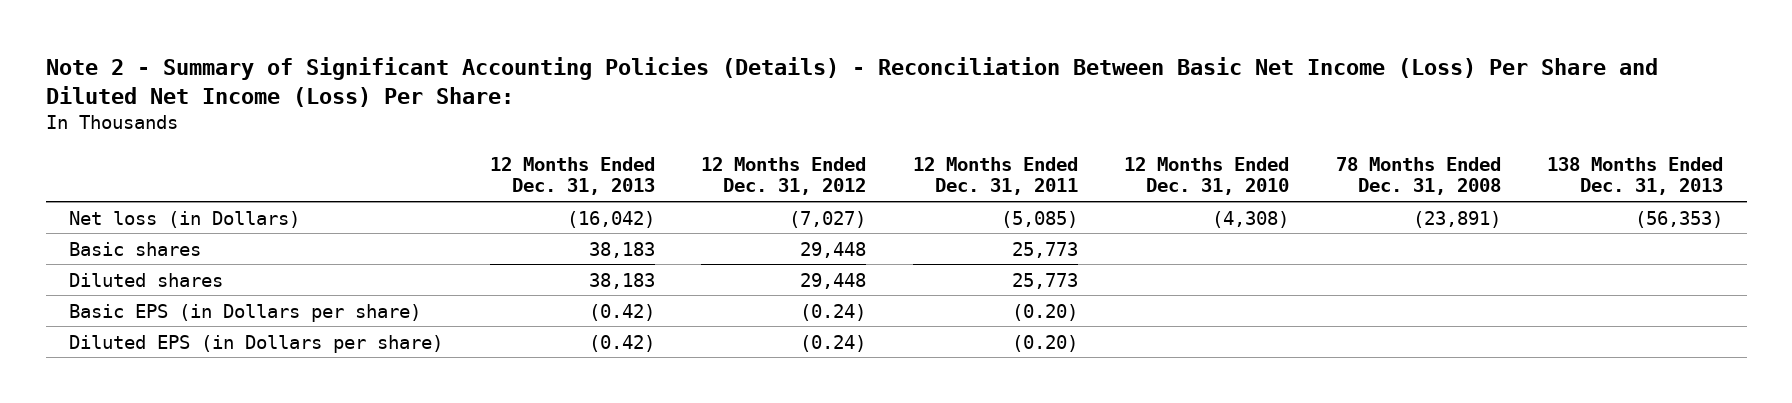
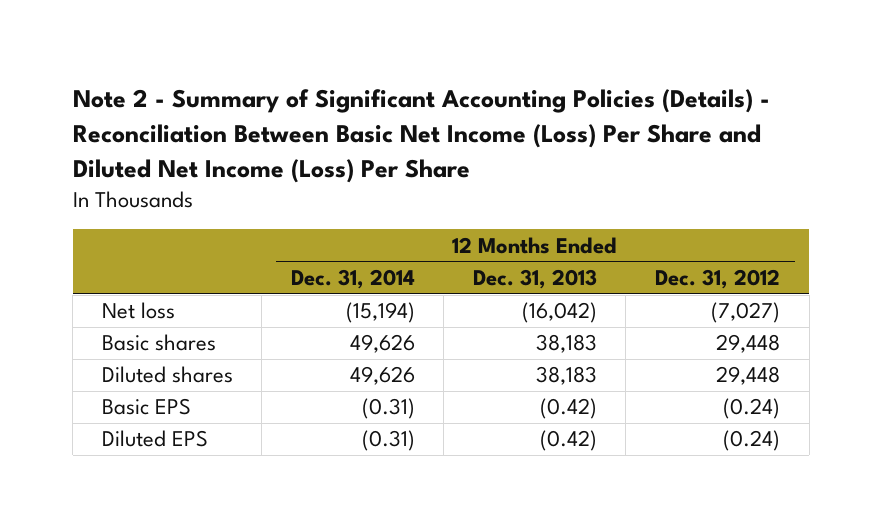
[45,56,1658,107] Note 2 - Summary of Significant Accounting Policies (Details) - Reconciliation Between Basic Net Income (Loss) Per Share and Diluted Net Income (Loss) Per Share: -> [72,89,770,183] Note 2 - Summary of Significant Accounting Policies (Details) - Reconciliation Between Basic Net Income (Loss) Per Share and Diluted Net Income (Loss) Per Share
[912,156,1078,196] 12 Months Ended Dec. 31, 2011 -> none
[1124,156,1290,196] 12 Months Ended Dec. 31, 2010 -> none
[1335,156,1501,196] 78 Months Ended Dec. 31, 2008 -> none
[1547,156,1724,196] 138 Months Ended Dec. 31, 2013 -> none
none -> [290,268,415,289] Dec. 31, 2014
[69,210,301,228] Net loss (in Dollars) -> [101,302,175,320] Net loss
[69,303,422,322] Basic EPS (in Dollars per share) -> [101,398,191,416] Basic EPS
[69,334,444,353] Diluted EPS (in Dollars per share) -> [101,430,208,448] Diluted EPS

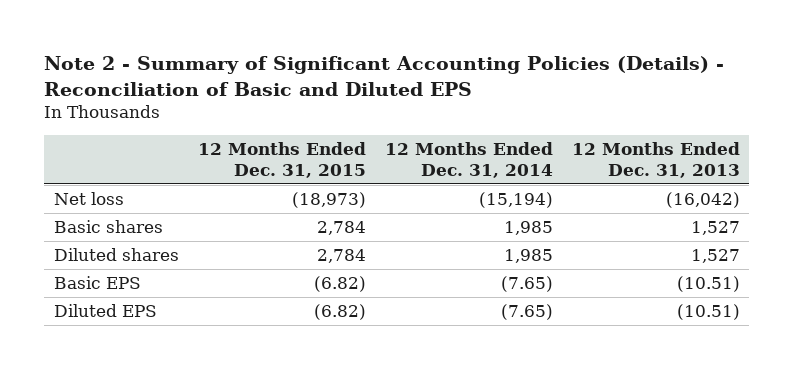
[72,89,770,183] Note 2 - Summary of Significant Accounting Policies (Details) - Reconciliation Between Basic Net Income (Loss) Per Share and Diluted Net Income (Loss) Per Share -> [44,56,725,96] Note 2 - Summary of Significant Accounting Policies (Details) - Reconciliation of Basic and Diluted EPS
[655,268,781,289] Dec. 31, 2012 -> none
none -> [197,141,366,179] 12 Months Ended Dec. 31, 2015
[349,334,415,354] 49,626 -> [503,221,553,236] 1,985
[535,334,597,354] 38,183 -> [690,221,740,236] 1,527
[349,366,415,386] 49,626 -> [503,249,553,264] 1,985
[535,366,597,386] 38,183 -> [690,249,740,264] 1,527
[361,398,415,420] (0.31) -> [500,276,553,293] (7.65)
[539,398,597,420] (0.42) -> [676,276,740,293] (10.51)
[361,430,415,452] (0.31) -> [500,304,553,321] (7.65)
[539,430,597,452] (0.42) -> [676,304,740,321] (10.51)

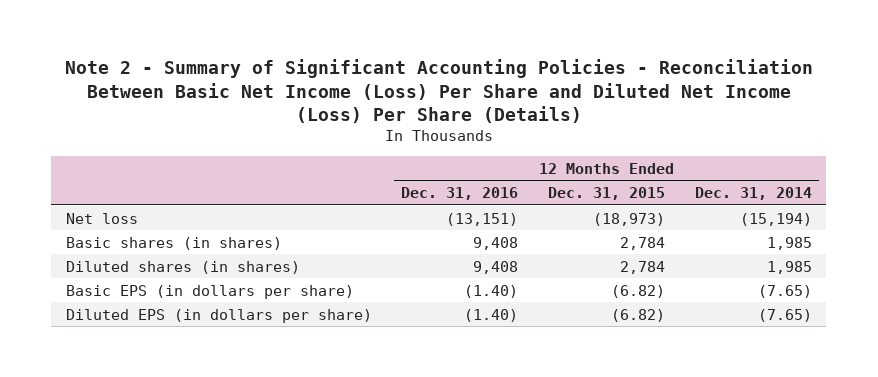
[44,56,725,96] Note 2 - Summary of Significant Accounting Policies (Details) - Reconciliation of Basic and Diluted EPS -> [64,59,813,124] Note 2 - Summary of Significant Accounting Policies - Reconciliation Between Basic Net Income (Loss) Per Share and Diluted Net Income (Loss) Per Share (Details)
[571,141,740,179] 12 Months Ended Dec. 31, 2013 -> none
none -> [401,187,519,201] Dec. 31, 2016
[53,220,163,234] Basic shares -> [65,236,282,250] Basic shares (in shares)
[53,248,179,262] Diluted shares -> [65,260,300,274] Diluted shares (in shares)
[53,276,141,290] Basic EPS -> [65,284,354,299] Basic EPS (in dollars per share)
[53,304,157,318] Diluted EPS -> [65,308,372,323] Diluted EPS (in dollars per share)

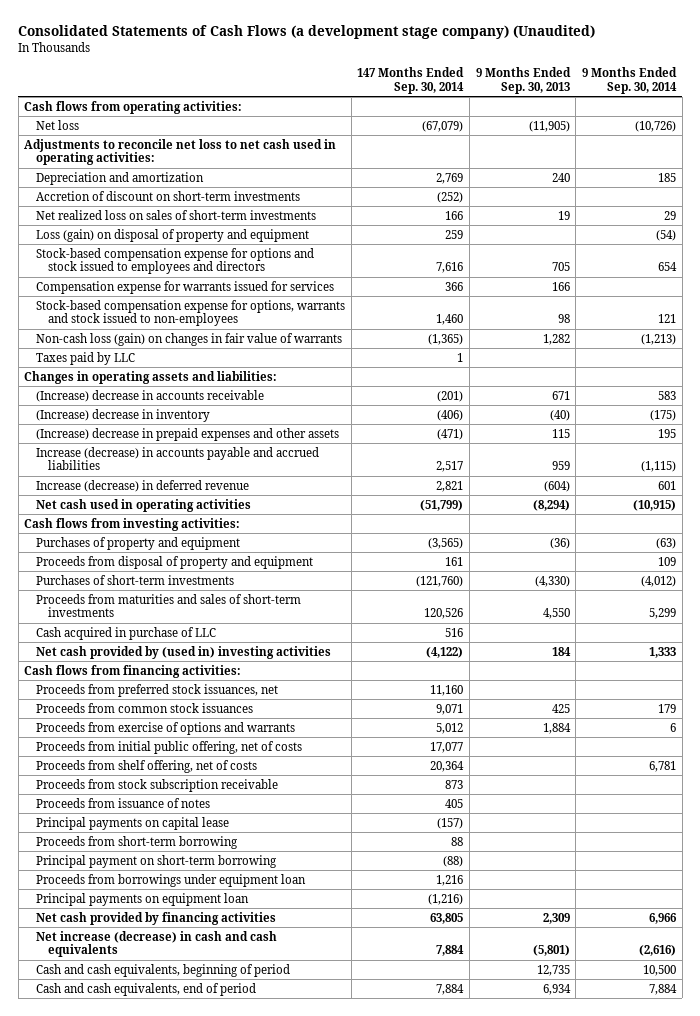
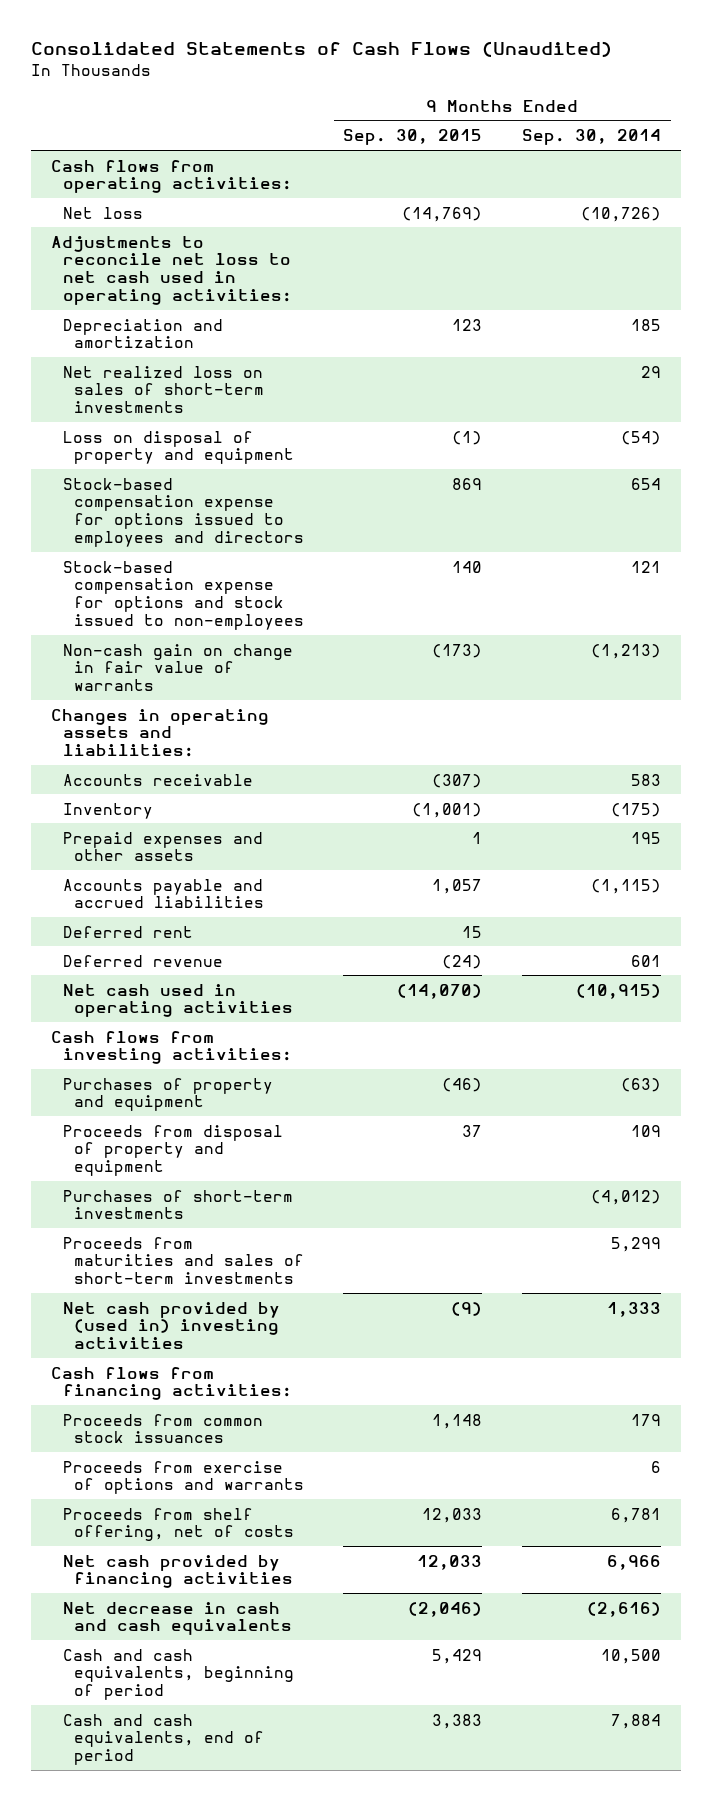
[18,25,596,40] Consolidated Statements of Cash Flows (a development stage company) (Unaudited) -> [31,41,613,58] Consolidated Statements of Cash Flows (Unaudited)
[357,67,465,95] 147 Months Ended Sep. 30, 2014 -> none
[475,67,571,95] 9 Months Ended Sep. 30, 2013 -> none
none -> [343,129,483,146] Sep. 30, 2015
[35,190,300,201] Accretion of discount on short-term investments -> none
[35,280,334,294] Compensation expense for warrants issued for services -> none
[35,351,135,365] Taxes paid by LLC -> none
[35,228,309,242] Loss (gain) on disposal of property and equipment -> [62,430,294,465] Loss on disposal of property and equipment
[35,247,314,275] Stock-based compensation expense for options and stock issued to employees and directors -> [62,477,304,548] Stock-based compensation expense for options issued to employees and directors
[35,299,345,327] Stock-based compensation expense for options, warrants and stock issued to non-employees -> [62,560,304,631] Stock-based compensation expense for options and stock issued to non-employees
[35,332,342,346] Non-cash loss (gain) on changes in fair value of warrants -> [62,643,293,692] Non-cash gain on change in fair value of warrants
[35,389,264,402] (Increase) decrease in accounts receivable -> [62,773,253,786] Accounts receivable
[35,408,210,422] (Increase) decrease in inventory -> [62,802,153,819] Inventory
[35,427,339,441] (Increase) decrease in prepaid expenses and other assets -> [62,831,263,862] Prepaid expenses and other assets
[35,446,319,471] Increase (decrease) in accounts payable and accrued liabilities -> [62,878,264,909] Accounts payable and accrued liabilities
none -> [62,925,193,938] Deferred rent
[35,479,249,492] Increase (decrease) in deferred revenue -> [62,954,223,967] Deferred revenue
[35,626,216,640] Cash acquired in purchase of LLC -> none
[35,683,278,697] Proceeds from preferred stock issuances, net -> none
[35,740,302,754] Proceeds from initial public offering, net of costs -> none
[35,778,278,792] Proceeds from stock subscription receivable -> none
[35,797,210,808] Proceeds from issuance of notes -> none
[35,816,229,830] Principal payments on capital lease -> none
[35,835,238,849] Proceeds from short-term borrowing -> none
[35,854,277,868] Principal payment on short-term borrowing -> none
[35,873,306,887] Proceeds from borrowings under equipment loan -> none
[35,892,249,906] Principal payments on equipment loan -> none
[35,930,277,958] Net increase (decrease) in cash and cash equivalents -> [62,1601,292,1636] Net decrease in cash and cash equivalents

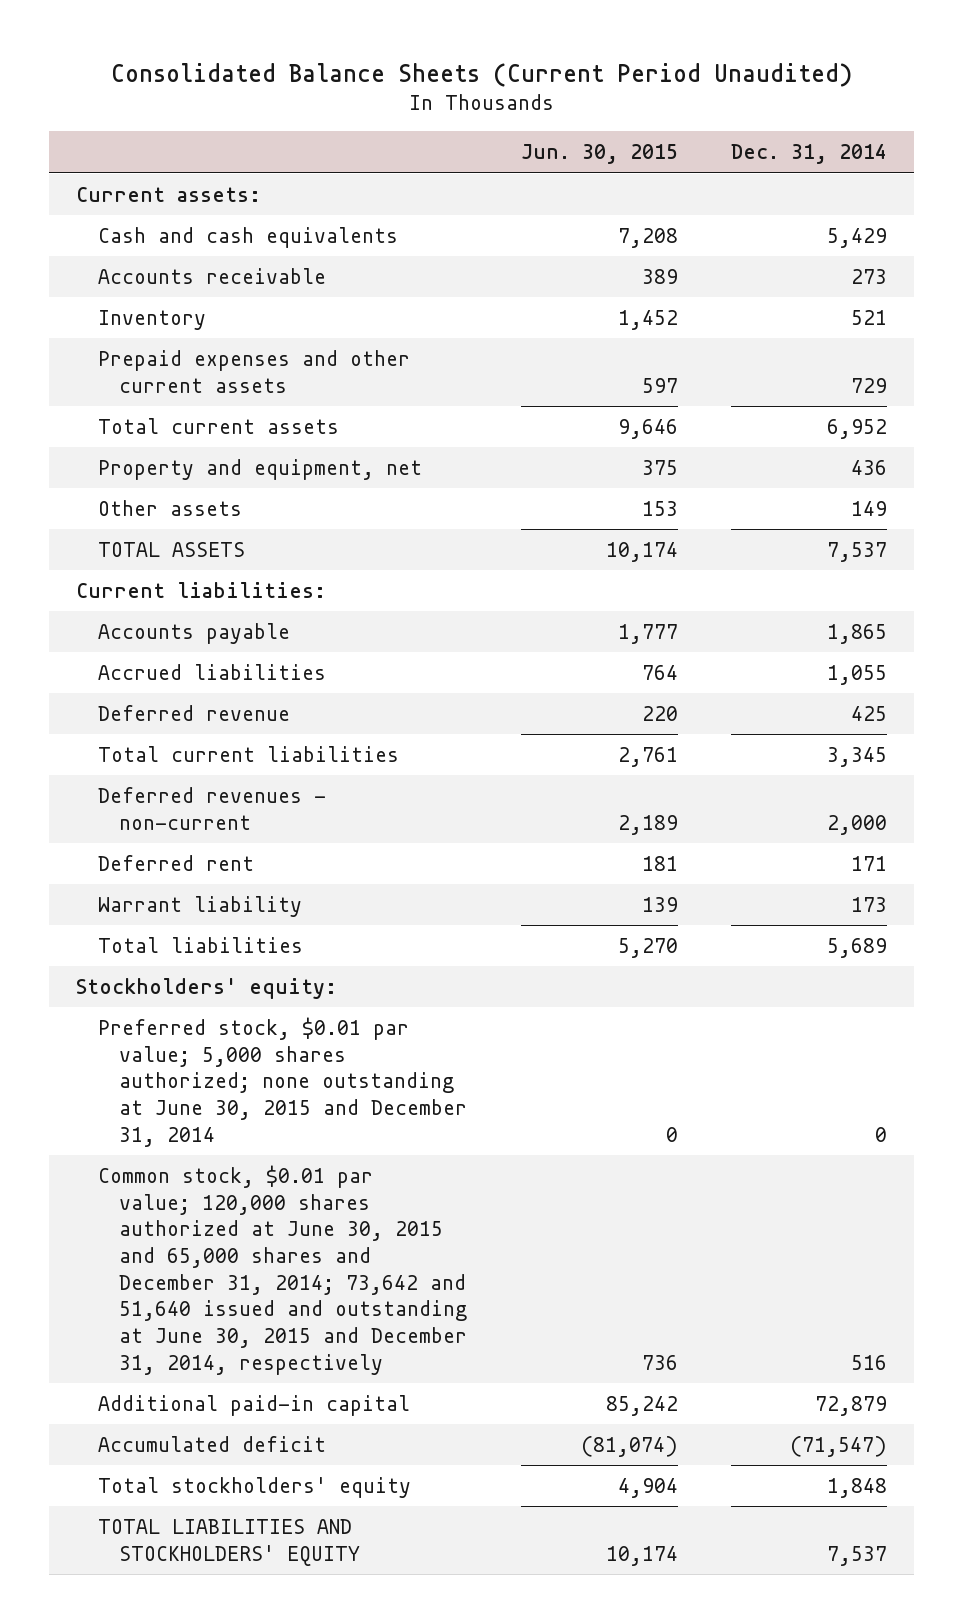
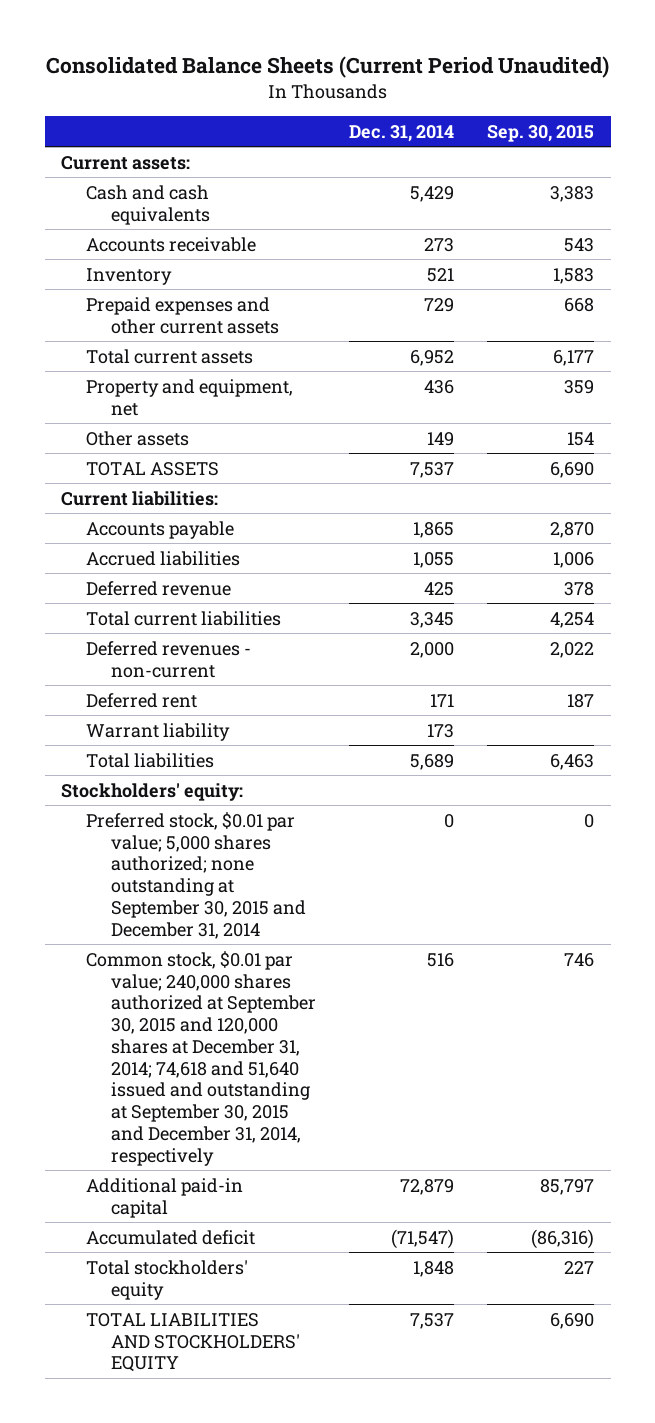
[520,144,678,165] Jun. 30, 2015 -> none
none -> [487,124,595,142] Sep. 30, 2015
[97,1016,468,1147] Preferred stock, $0.01 par value; 5,000 shares authorized; none outstanding at June 30, 2015 and December 31, 2014 -> [86,811,307,939] Preferred stock, $0.01 par value; 5,000 shares authorized; none outstanding at September 30, 2015 and December 31, 2014
[97,1164,468,1375] Common stock, $0.01 par value; 120,000 shares authorized at June 30, 2015 and 65,000 shares and December 31, 2014; 73,642 and 51,640 issued and outstanding at June 30, 2015 and December 31, 2014, respectively -> [86,950,317,1166] Common stock, $0.01 par value; 240,000 shares authorized at September 30, 2015 and 120,000 shares at December 31, 2014; 74,618 and 51,640 issued and outstanding at September 30, 2015 and December 31, 2014, respectively

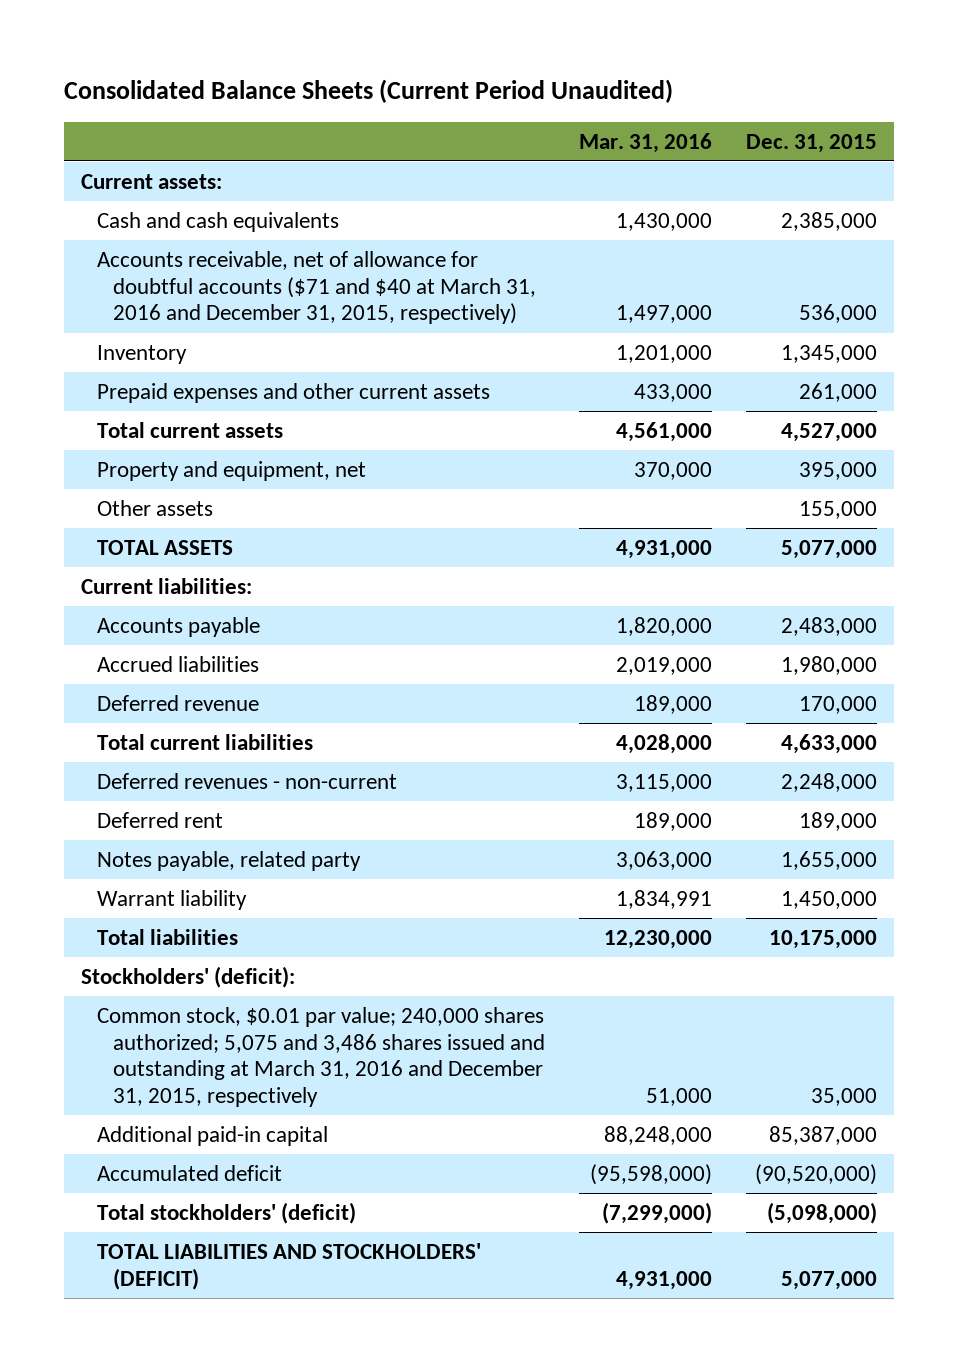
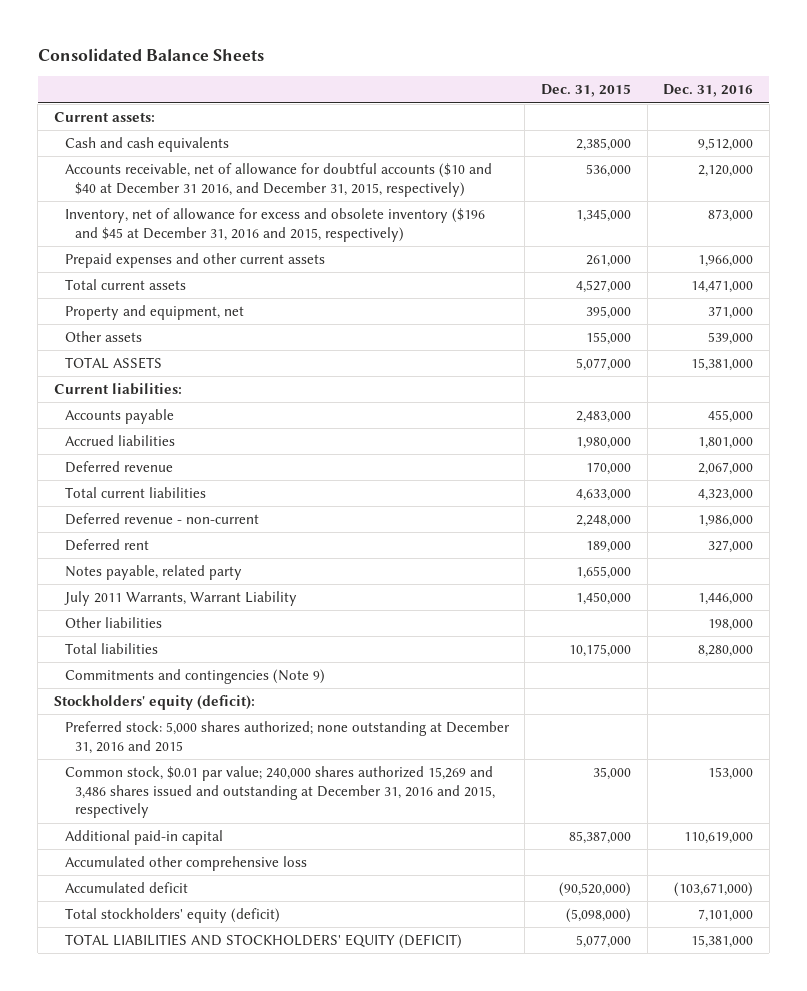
[63,79,673,104] Consolidated Balance Sheets (Current Period Unaudited) -> [37,48,264,62] Consolidated Balance Sheets
[579,132,713,153] Mar. 31, 2016 -> none
none -> [663,84,754,98] Dec. 31, 2016
[96,250,536,325] Accounts receivable, net of allowance for doubtful accounts ($71 and $40 at March 31, 2016 and December 31, 2015, respectively) -> [64,163,492,197] Accounts receivable, net of allowance for doubtful accounts ($10 and $40 at December 31 2016, and December 31, 2015, respectively)
[96,344,187,364] Inventory -> [64,208,485,242] Inventory, net of allowance for excess and obsolete inventory ($196 and $45 at December 31, 2016 and 2015, respectively)
[96,772,397,789] Deferred revenues - non-current -> [64,513,259,526] Deferred revenue - non-current
[96,889,247,910] Warrant liability -> [63,591,297,607] July 2011 Warrants, Warrant Liability
none -> [64,617,162,629] Other liabilities
none -> [64,669,325,685] Commitments and contingencies (Note 9)
[80,965,295,988] Stockholders' (deficit): -> [53,695,255,711] Stockholders' equity (deficit):
none -> [64,721,510,754] Preferred stock: 5,000 shares authorized; none outstanding at December 31, 2016 and 2015
[96,1006,545,1108] Common stock, $0.01 par value; 240,000 shares authorized; 5,075 and 3,486 shares issued and outstanding at March 31, 2016 and December 31, 2015, respectively -> [64,766,496,819] Common stock, $0.01 par value; 240,000 shares authorized 15,269 and 3,486 shares issued and outstanding at December 31, 2016 and 2015, respectively
none -> [64,856,307,872] Accumulated other comprehensive loss
[96,1201,356,1224] Total stockholders' (deficit) -> [64,908,280,924] Total stockholders' equity (deficit)
[96,1242,481,1290] TOTAL LIABILITIES AND STOCKHOLDERS' (DEFICIT) -> [64,934,462,950] TOTAL LIABILITIES AND STOCKHOLDERS' EQUITY (DEFICIT)

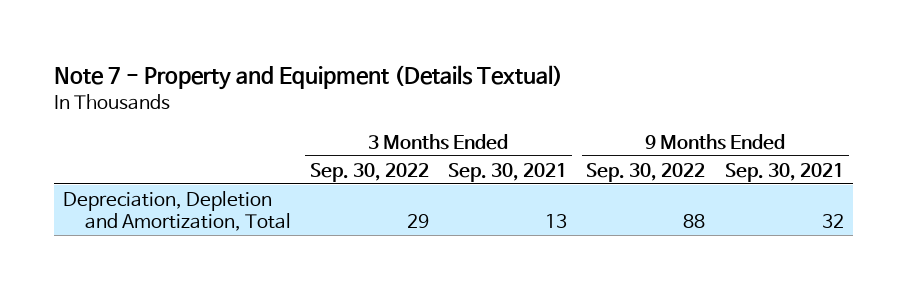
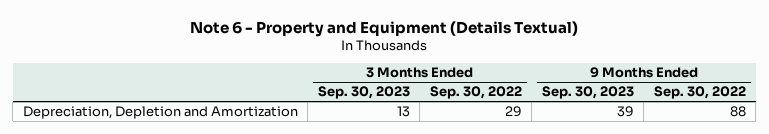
[53,65,563,91] Note 7 - Property and Equipment (Details Textual) -> [190,20,579,37] Note 6 - Property and Equipment (Details Textual)
[448,162,568,182] Sep. 30, 2021 -> none
[724,162,844,182] Sep. 30, 2021 -> none
none -> [317,86,410,100] Sep. 30, 2023
none -> [541,86,634,100] Sep. 30, 2023
[63,190,291,232] Depreciation, Depletion and Amortization, Total -> [22,106,298,120] Depreciation, Depletion and Amortization

